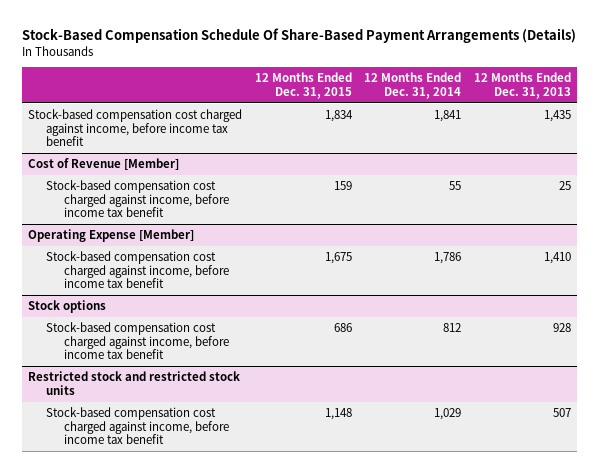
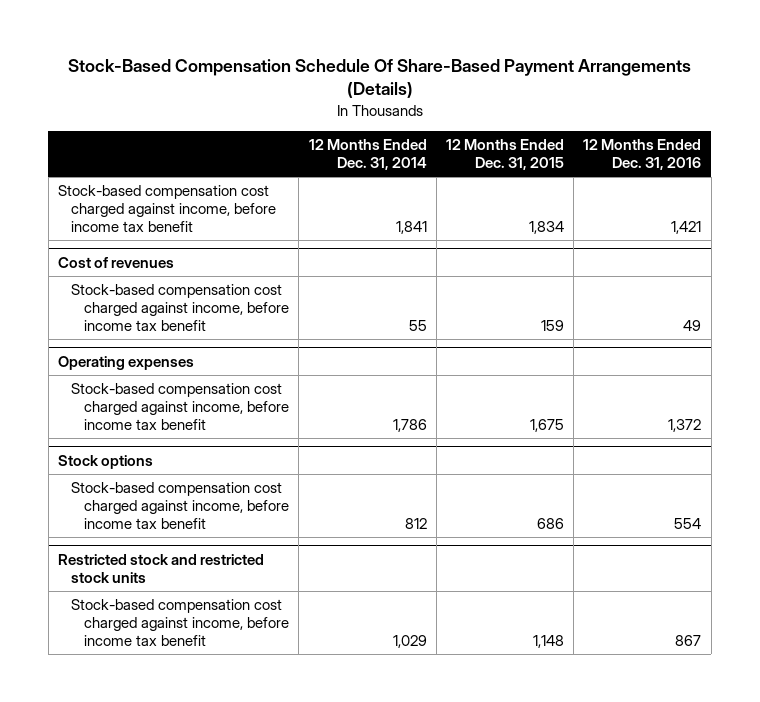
[473,72,571,99] 12 Months Ended Dec. 31, 2013 -> none
none -> [583,139,702,171] 12 Months Ended Dec. 31, 2016
[28,158,180,171] Cost of Revenue [Member] -> [58,257,175,269] Cost of revenues
[28,229,195,243] Operating Expense [Member] -> [58,356,195,371] Operating expenses

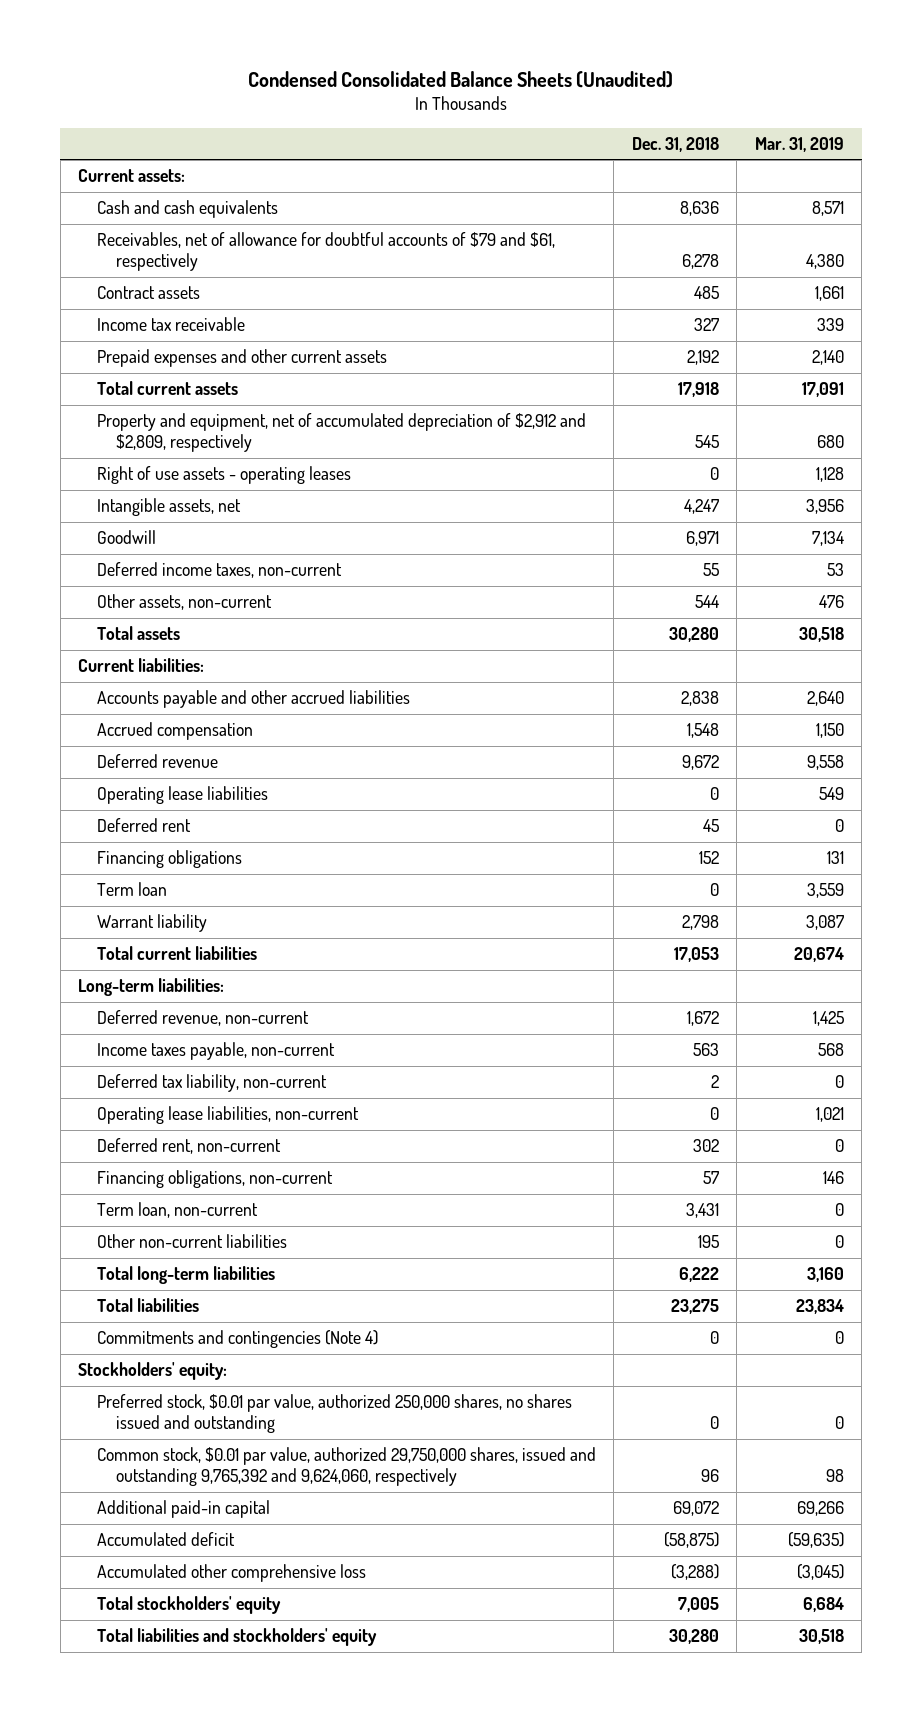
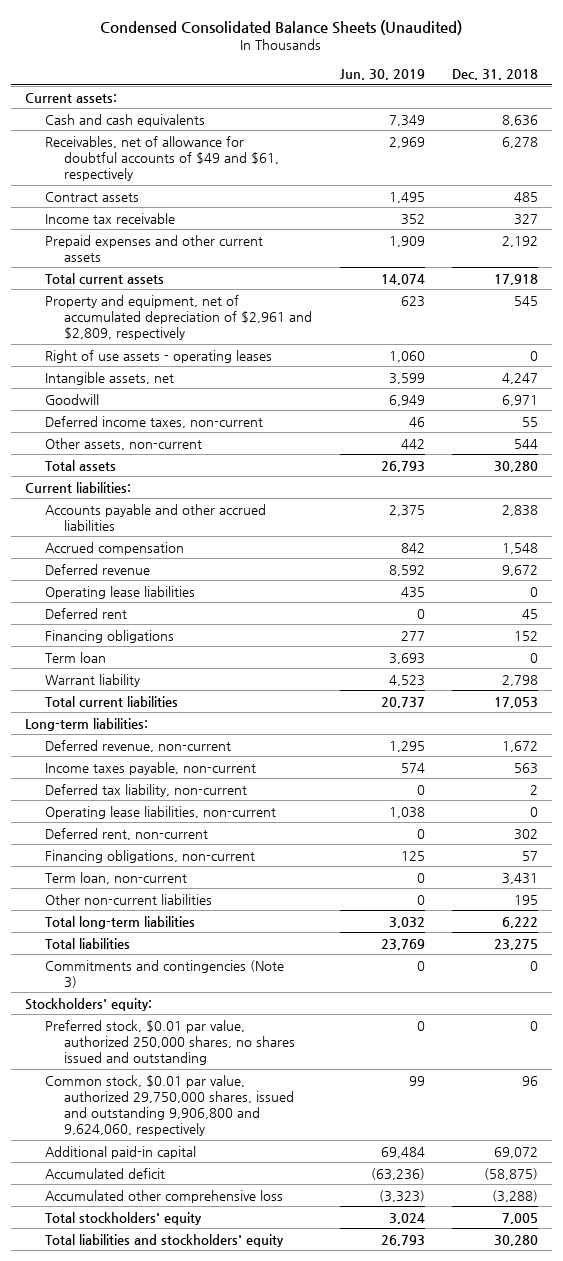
[754,136,844,152] Mar. 31, 2019 -> none
none -> [339,69,425,81] Jun. 30, 2019
[96,232,555,272] Receivables, net of allowance for doubtful accounts of $79 and $61, respectively -> [44,135,280,181] Receivables, net of allowance for doubtful accounts of $49 and $61, respectively
[96,413,586,453] Property and equipment, net of accumulated depreciation of $2,912 and $2,809, respectively -> [44,294,313,340] Property and equipment, net of accumulated depreciation of $2,961 and $2,809, respectively
[96,1330,378,1349] Commitments and contingencies (Note 4) -> [44,959,284,988] Commitments and contingencies (Note 3)
[96,1447,596,1487] Common stock, $0.01 par value, authorized 29,750,000 shares, issued and outstanding 9,765,392 and 9,624,060, respectively -> [44,1074,295,1136] Common stock, $0.01 par value, authorized 29,750,000 shares, issued and outstanding 9,906,800 and 9,624,060, respectively

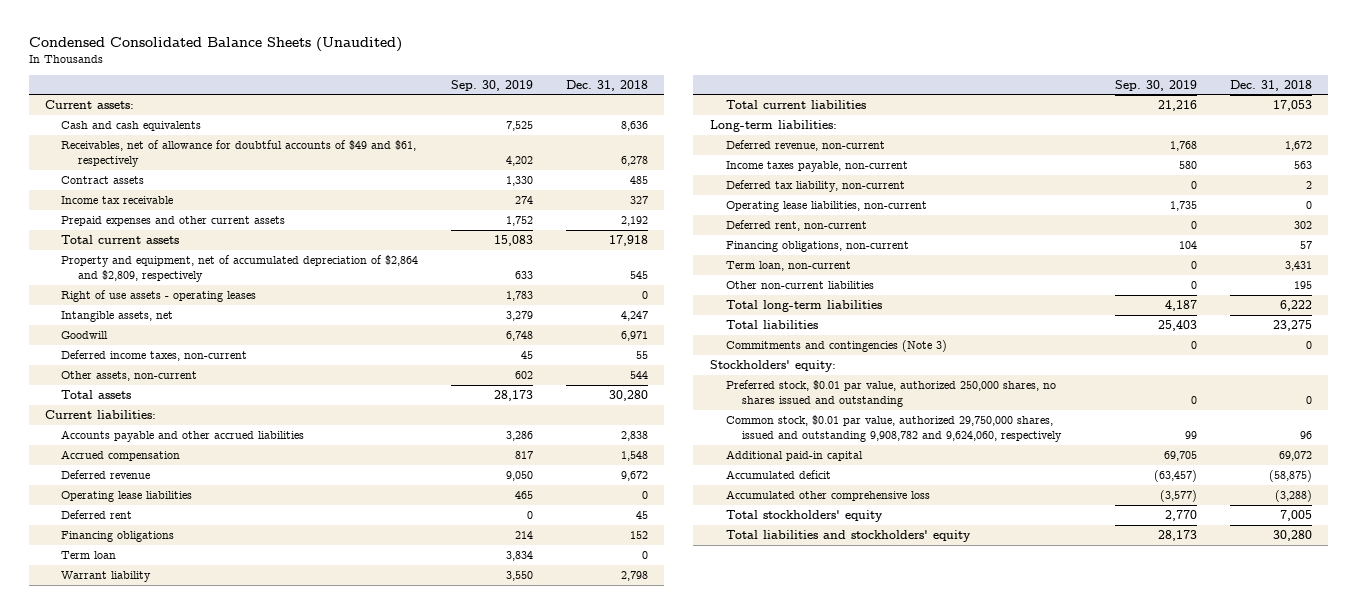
[339,69,425,81] Jun. 30, 2019 -> none
none -> [451,79,534,91] Sep. 30, 2019
[44,294,313,340] Property and equipment, net of accumulated depreciation of $2,961 and $2,809, respectively -> [61,254,419,282] Property and equipment, net of accumulated depreciation of $2,864 and $2,809, respectively
[44,1074,295,1136] Common stock, $0.01 par value, authorized 29,750,000 shares, issued and outstanding 9,906,800 and 9,624,060, respectively -> [725,414,1062,442] Common stock, $0.01 par value, authorized 29,750,000 shares, issued and outstanding 9,908,782 and 9,624,060, respectively

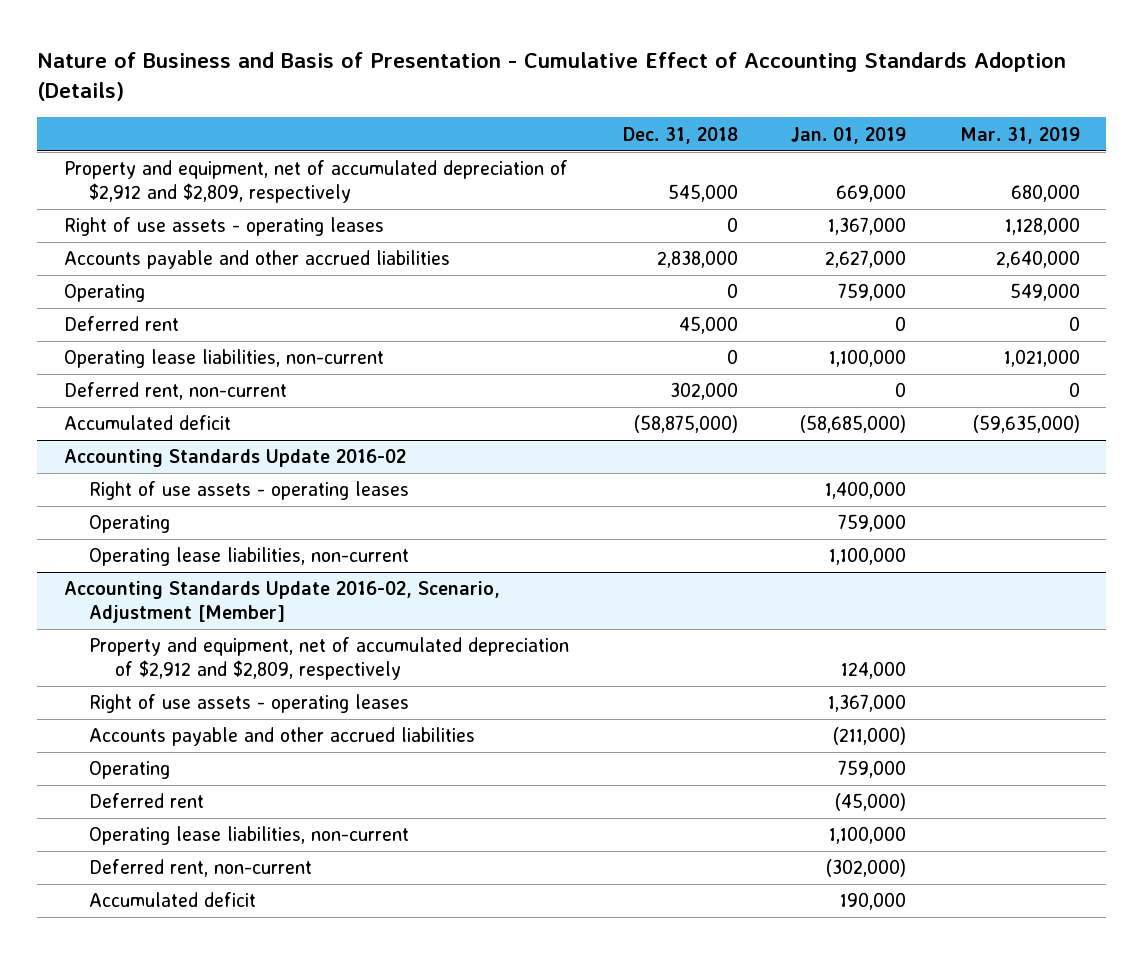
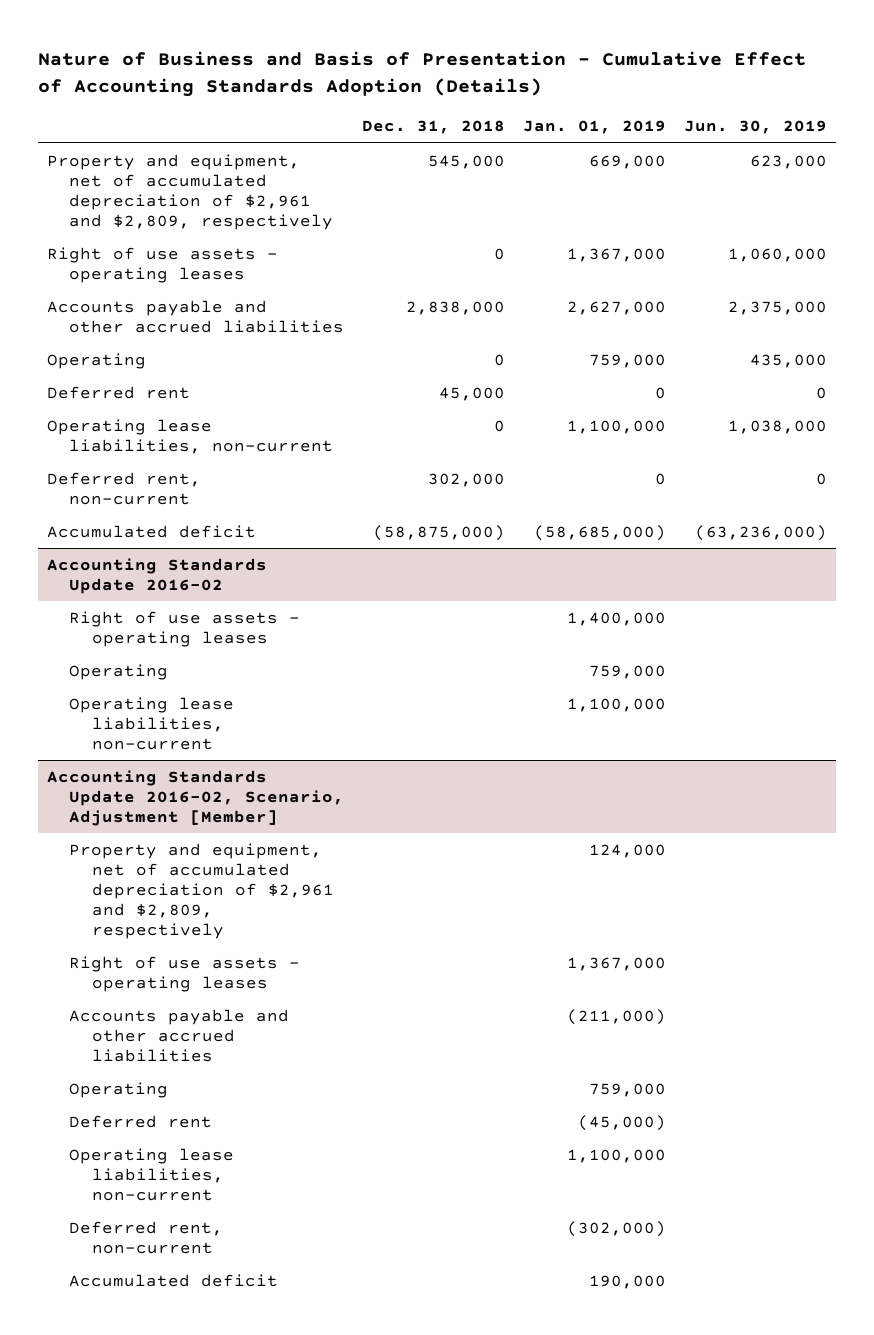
[959,126,1080,144] Mar. 31, 2019 -> none
none -> [683,120,827,135] Jun. 30, 2019
[64,160,569,204] Property and equipment, net of accumulated depreciation of $2,912 and $2,809, respectively -> [47,153,334,231] Property and equipment, net of accumulated depreciation of $2,961 and $2,809, respectively
[89,637,570,681] Property and equipment, net of accumulated depreciation of $2,912 and $2,809, respectively -> [69,842,334,940] Property and equipment, net of accumulated depreciation of $2,961 and $2,809, respectively

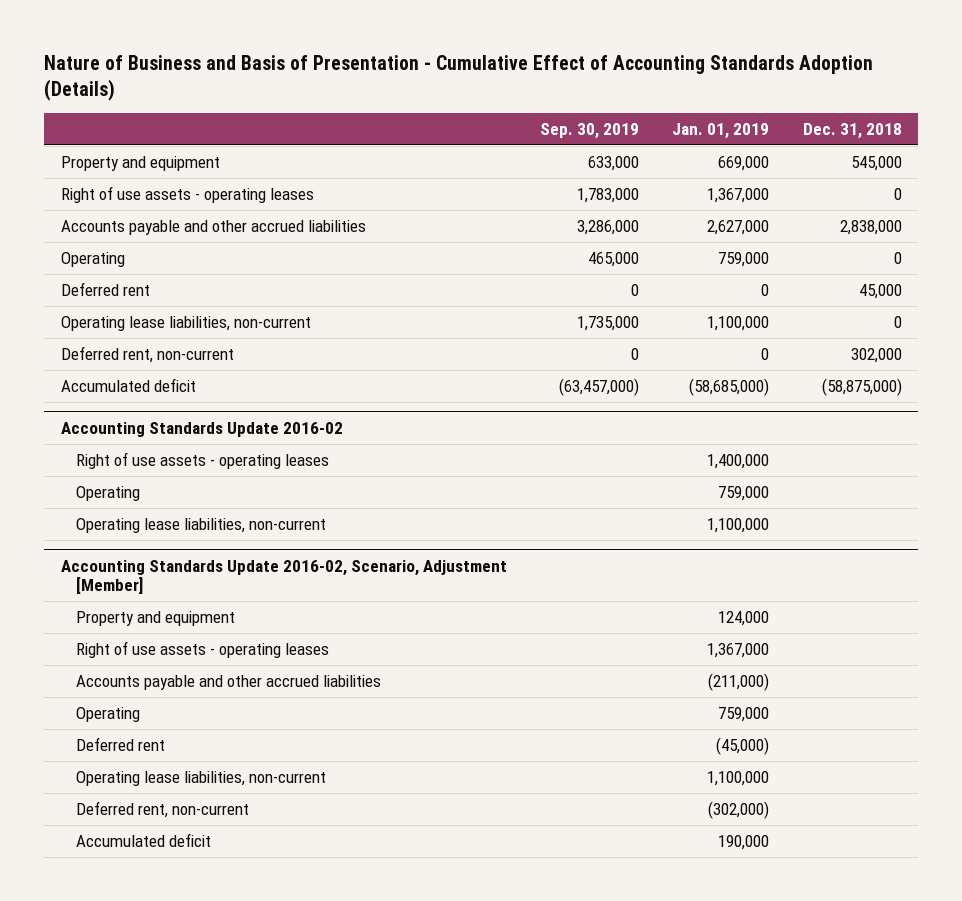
[683,120,827,135] Jun. 30, 2019 -> none
none -> [539,123,639,140] Sep. 30, 2019
[47,153,334,231] Property and equipment, net of accumulated depreciation of $2,961 and $2,809, respectively -> [60,155,220,171] Property and equipment
[69,842,334,940] Property and equipment, net of accumulated depreciation of $2,961 and $2,809, respectively -> [75,610,235,626] Property and equipment

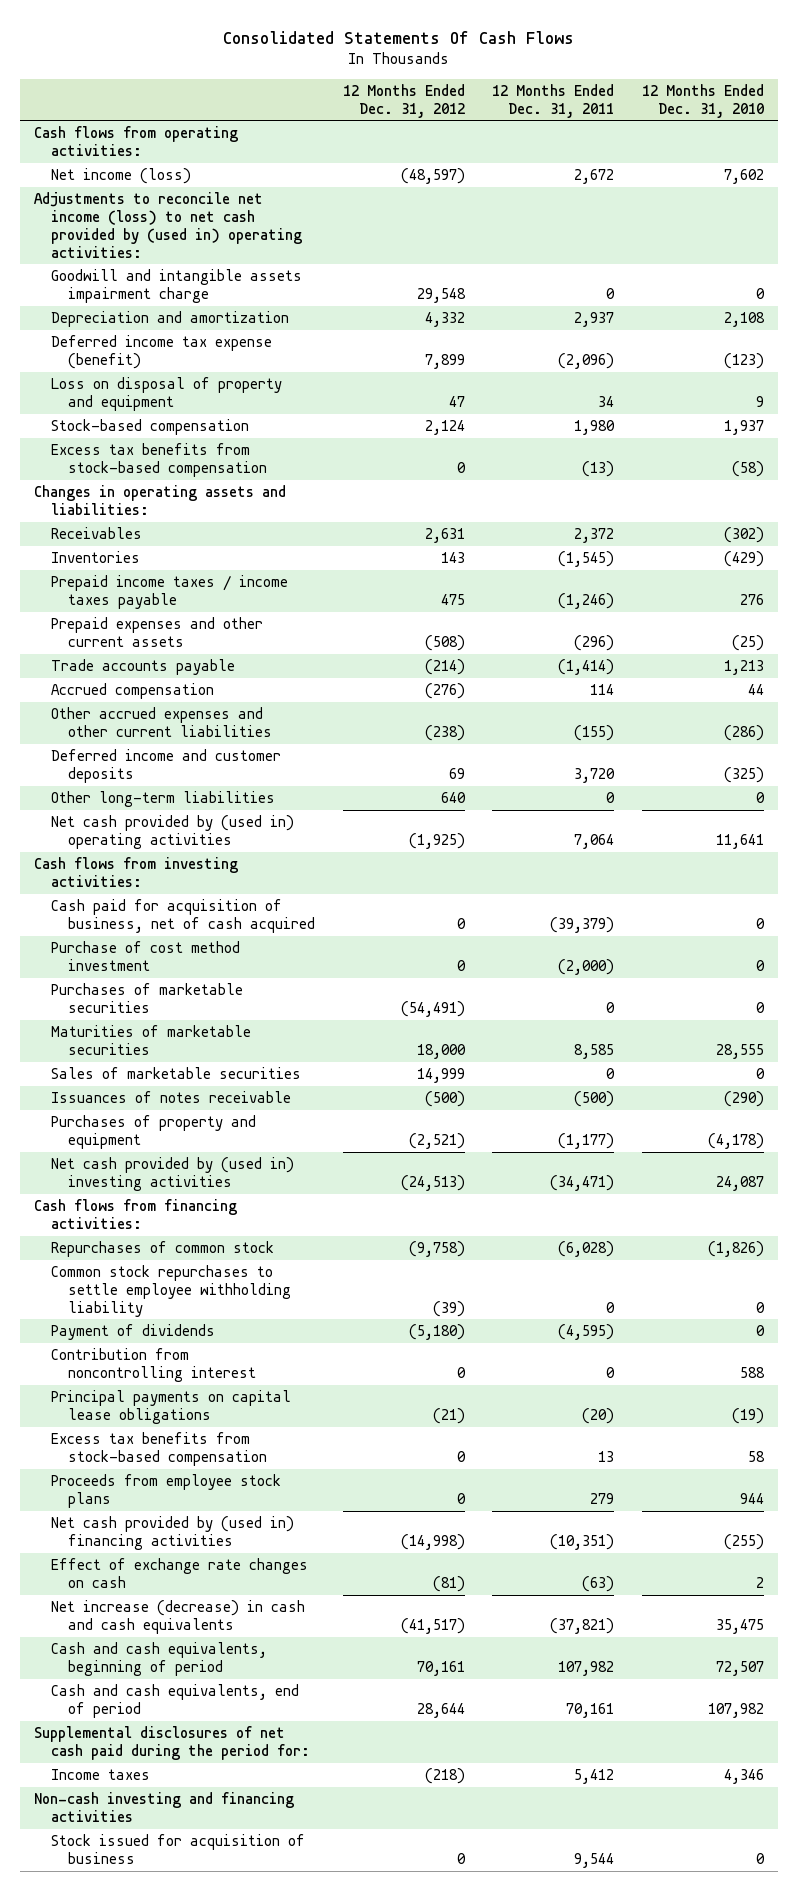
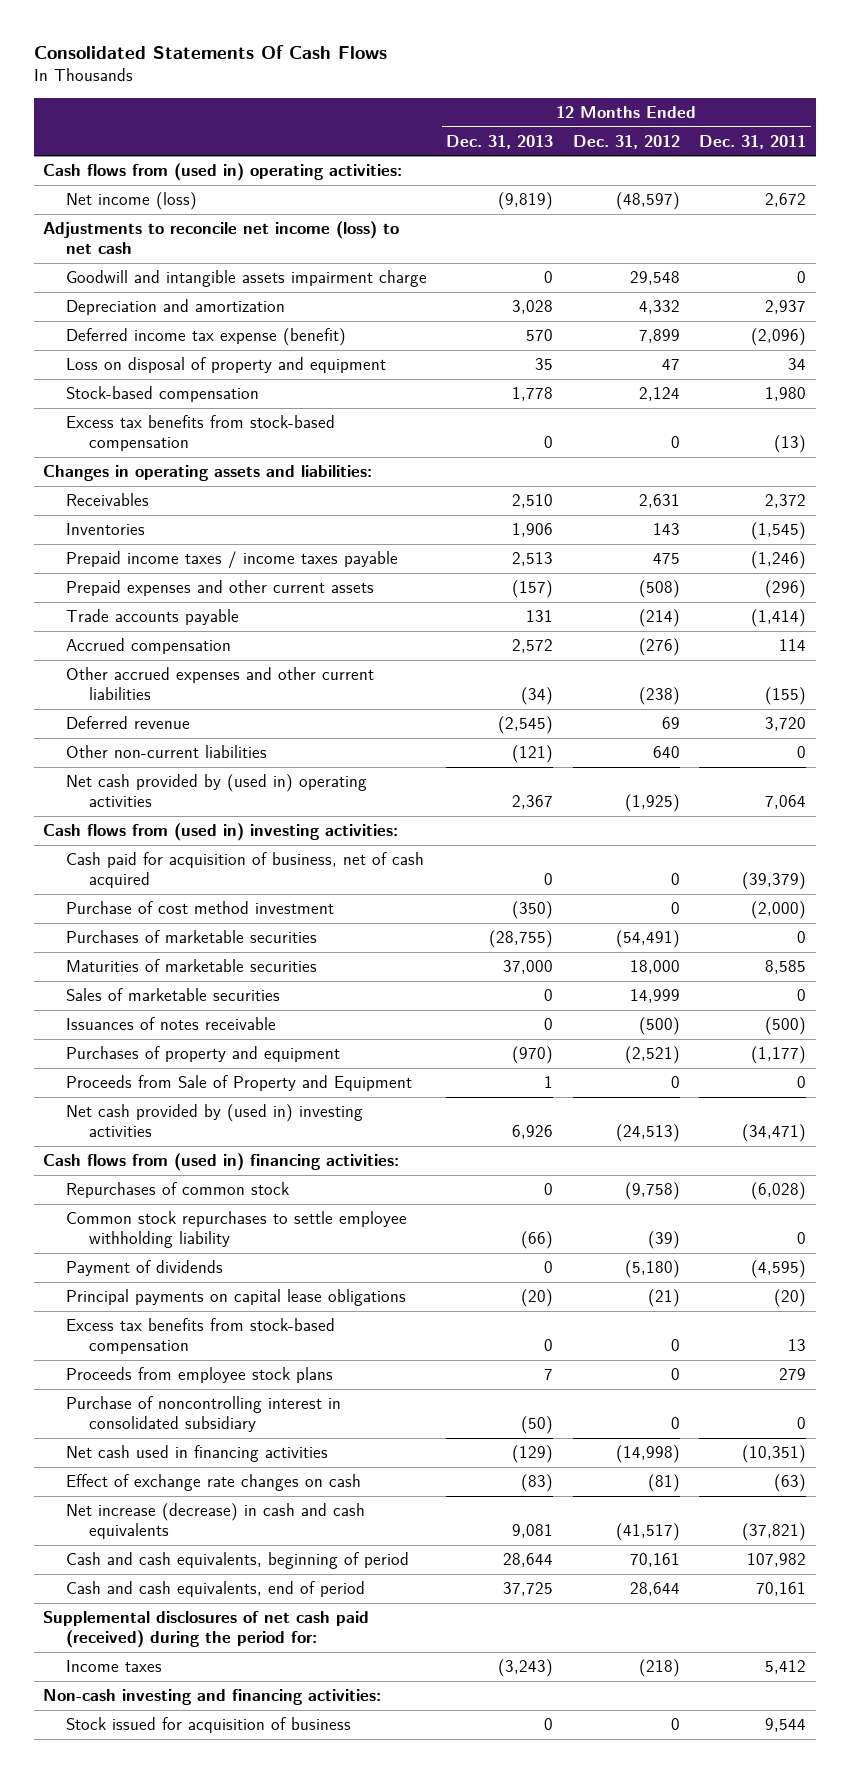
[642,83,765,118] 12 Months Ended Dec. 31, 2010 -> none
none -> [446,134,554,149] Dec. 31, 2013
[34,125,239,156] Cash flows from operating activities: -> [43,163,403,182] Cash flows from (used in) operating activities:
[34,191,302,258] Adjustments to reconcile net income (loss) to net cash provided by (used in) operating activities: -> [43,221,400,255] Adjustments to reconcile net income (loss) to net cash
[50,748,281,783] Deferred income and customer deposits -> [66,716,191,730] Deferred revenue
[50,790,275,807] Other long-term liabilities -> [66,745,268,759] Other non-current liabilities
[34,856,239,887] Cash flows from investing activities: -> [43,823,399,842] Cash flows from (used in) investing activities:
none -> [66,1075,413,1092] Proceeds from Sale of Property and Equipment
[34,1198,238,1229] Cash flows from financing activities: -> [43,1153,400,1172] Cash flows from (used in) financing activities:
[50,1347,256,1382] Contribution from noncontrolling interest -> none
none -> [66,1396,342,1433] Purchase of noncontrolling interest in consolidated subsidiary
[50,1515,294,1550] Net cash provided by (used in) financing activities -> [66,1445,329,1463] Net cash used in financing activities
[34,1725,310,1760] Supplemental disclosures of net cash paid during the period for: -> [43,1611,370,1649] Supplemental disclosures of net cash paid (received) during the period for:
[34,1791,295,1822] Non-cash investing and financing activities -> [43,1689,382,1706] Non-cash investing and financing activities:

